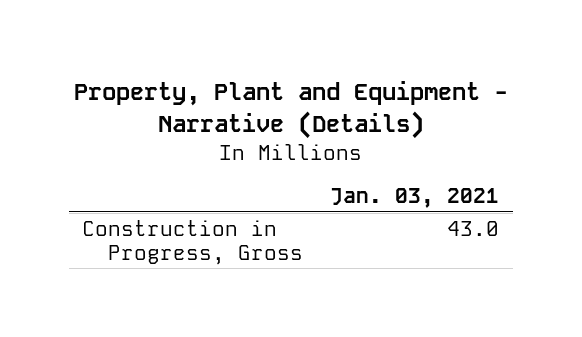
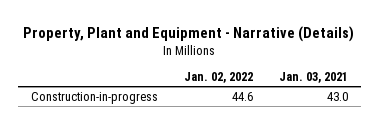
none -> [183,72,253,84] Jan. 02, 2022
[82,219,303,265] Construction in Progress, Gross -> [31,92,159,105] Construction-in-progress

